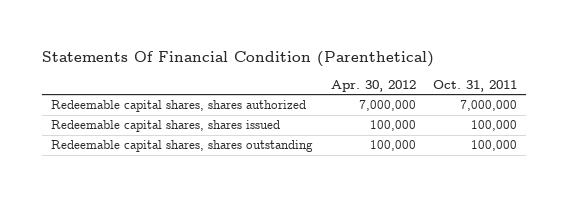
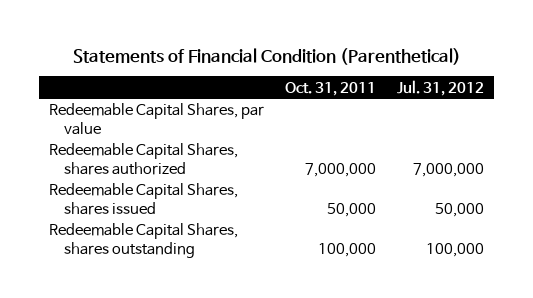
[42,50,435,67] Statements Of Financial Condition (Parenthetical) -> [72,47,461,65] Statements of Financial Condition (Parenthetical)
[330,79,416,92] Apr. 30, 2012 -> none
none -> [396,79,484,96] Jul. 31, 2012
none -> [49,103,265,135] Redeemable Capital Shares, par value
[51,100,307,113] Redeemable capital shares, shares authorized -> [49,143,239,175] Redeemable Capital Shares, shares authorized
[51,120,281,133] Redeemable capital shares, shares issued -> [49,183,239,215] Redeemable Capital Shares, shares issued
[471,120,518,132] 100,000 -> [327,202,377,217] 50,000
[51,140,314,153] Redeemable capital shares, shares outstanding -> [49,223,239,258] Redeemable Capital Shares, shares outstanding

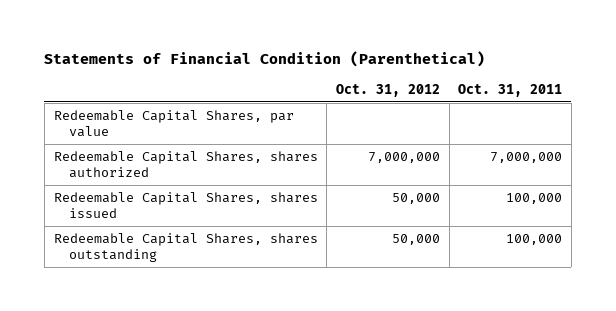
[396,79,484,96] Jul. 31, 2012 -> none
none -> [335,83,440,97] Oct. 31, 2012
[327,202,377,217] 50,000 -> [506,192,563,204] 100,000

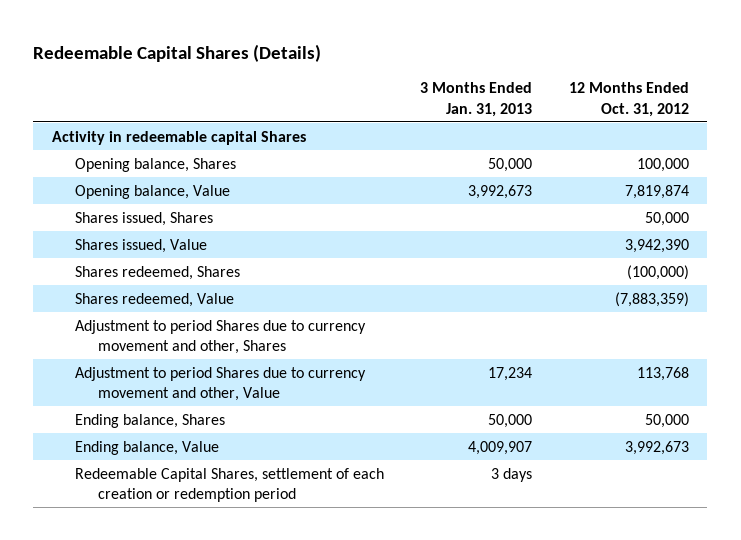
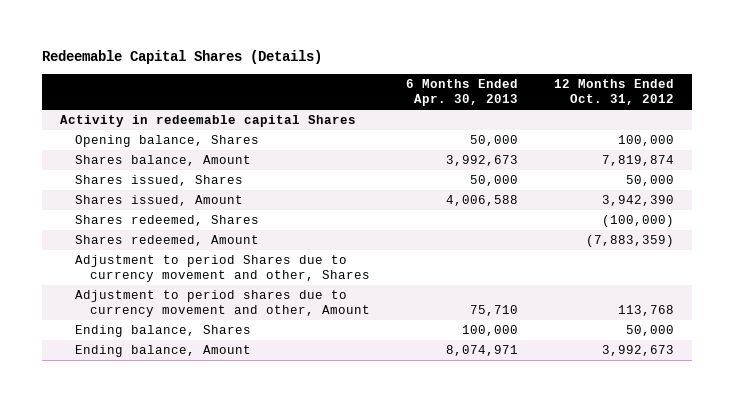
[420,82,533,117] 3 Months Ended Jan. 31, 2013 -> none
none -> [406,78,519,107] 6 Months Ended Apr. 30, 2013
[74,184,230,199] Opening balance, Value -> [75,155,252,167] Shares balance, Amount
[74,238,207,253] Shares issued, Value -> [75,195,244,207] Shares issued, Amount
[74,292,234,307] Shares redeemed, Value -> [75,235,260,247] Shares redeemed, Amount
[74,366,366,401] Adjustment to period Shares due to currency movement and other, Value -> [75,290,370,318] Adjustment to period shares due to currency movement and other, Amount
[74,467,384,502] Redeemable Capital Shares, settlement of each creation or redemption period -> none
[74,440,219,455] Ending balance, Value -> [75,345,252,358] Ending balance, Amount

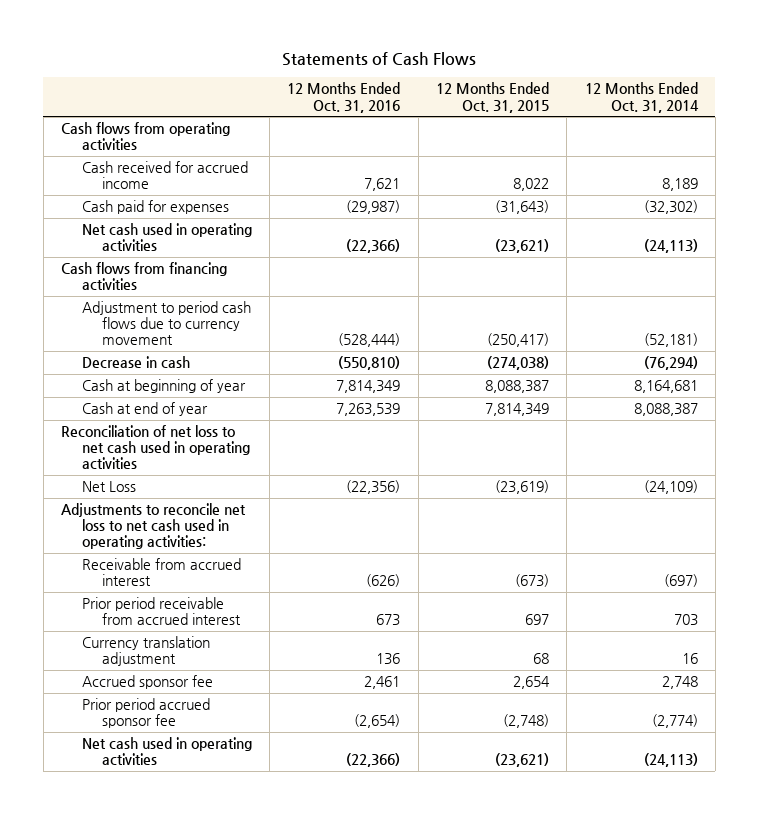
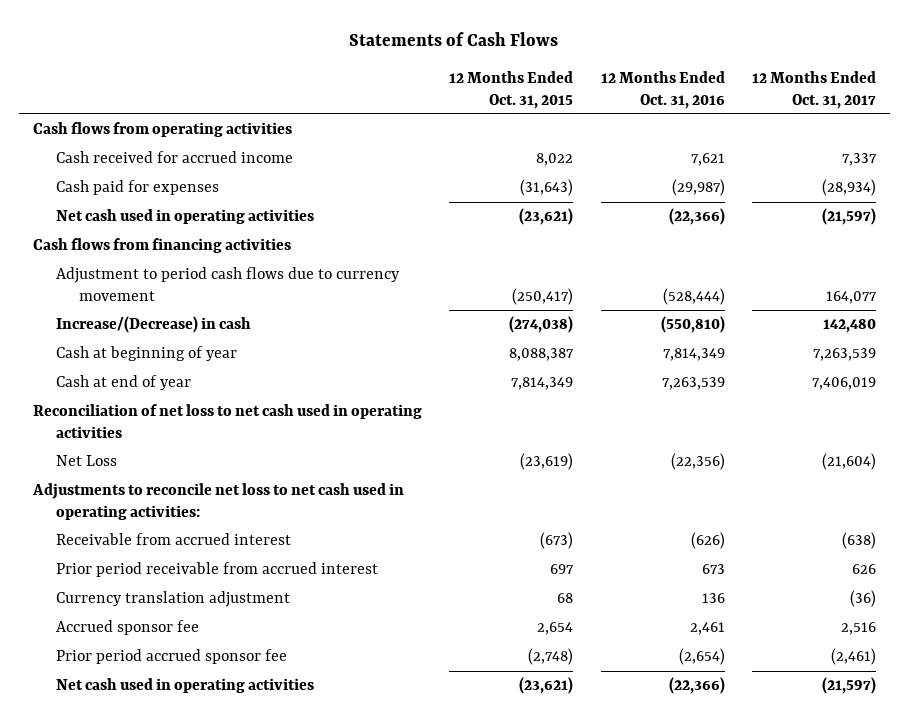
[584,82,699,113] 12 Months Ended Oct. 31, 2014 -> none
none -> [751,71,876,109] 12 Months Ended Oct. 31, 2017
[81,356,190,369] Decrease in cash -> [55,316,251,334] Increase/(Decrease) in cash

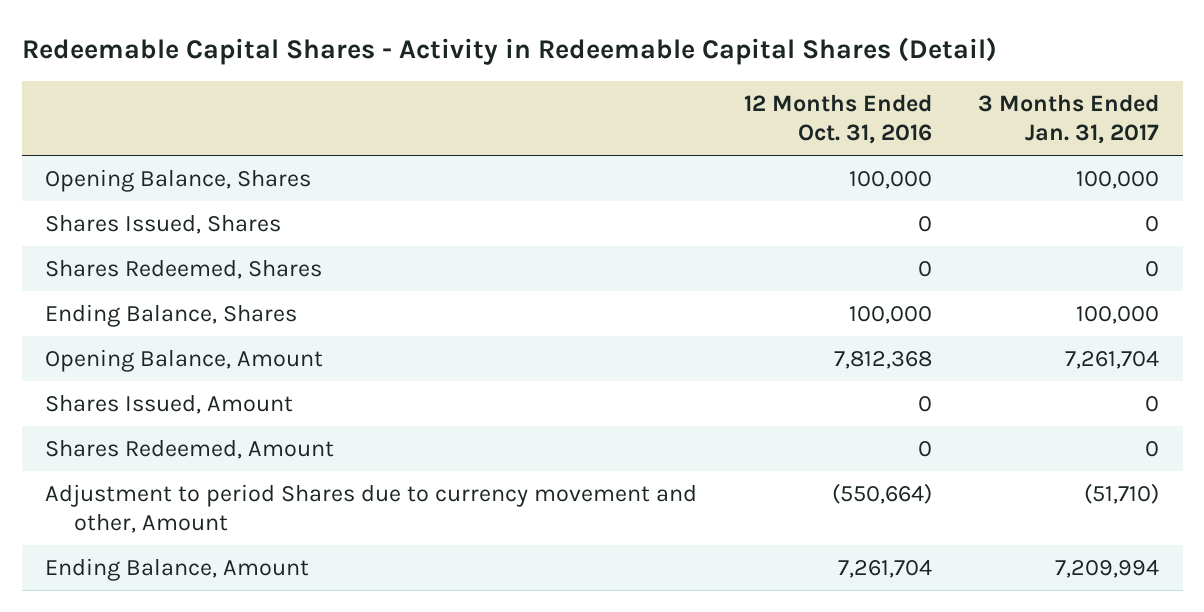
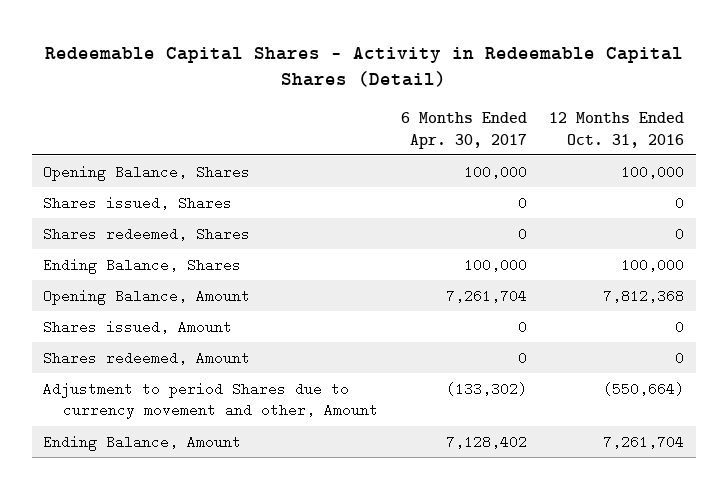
[978,94,1160,145] 3 Months Ended Jan. 31, 2017 -> none
none -> [400,111,527,149] 6 Months Ended Apr. 30, 2017
[44,213,281,234] Shares Issued, Shares -> [43,195,233,210] Shares issued, Shares
[44,258,322,279] Shares Redeemed, Shares -> [43,226,251,241] Shares redeemed, Shares
[44,393,293,414] Shares Issued, Amount -> [43,319,233,334] Shares issued, Amount
[44,438,334,459] Shares Redeemed, Amount -> [43,350,251,365] Shares redeemed, Amount

